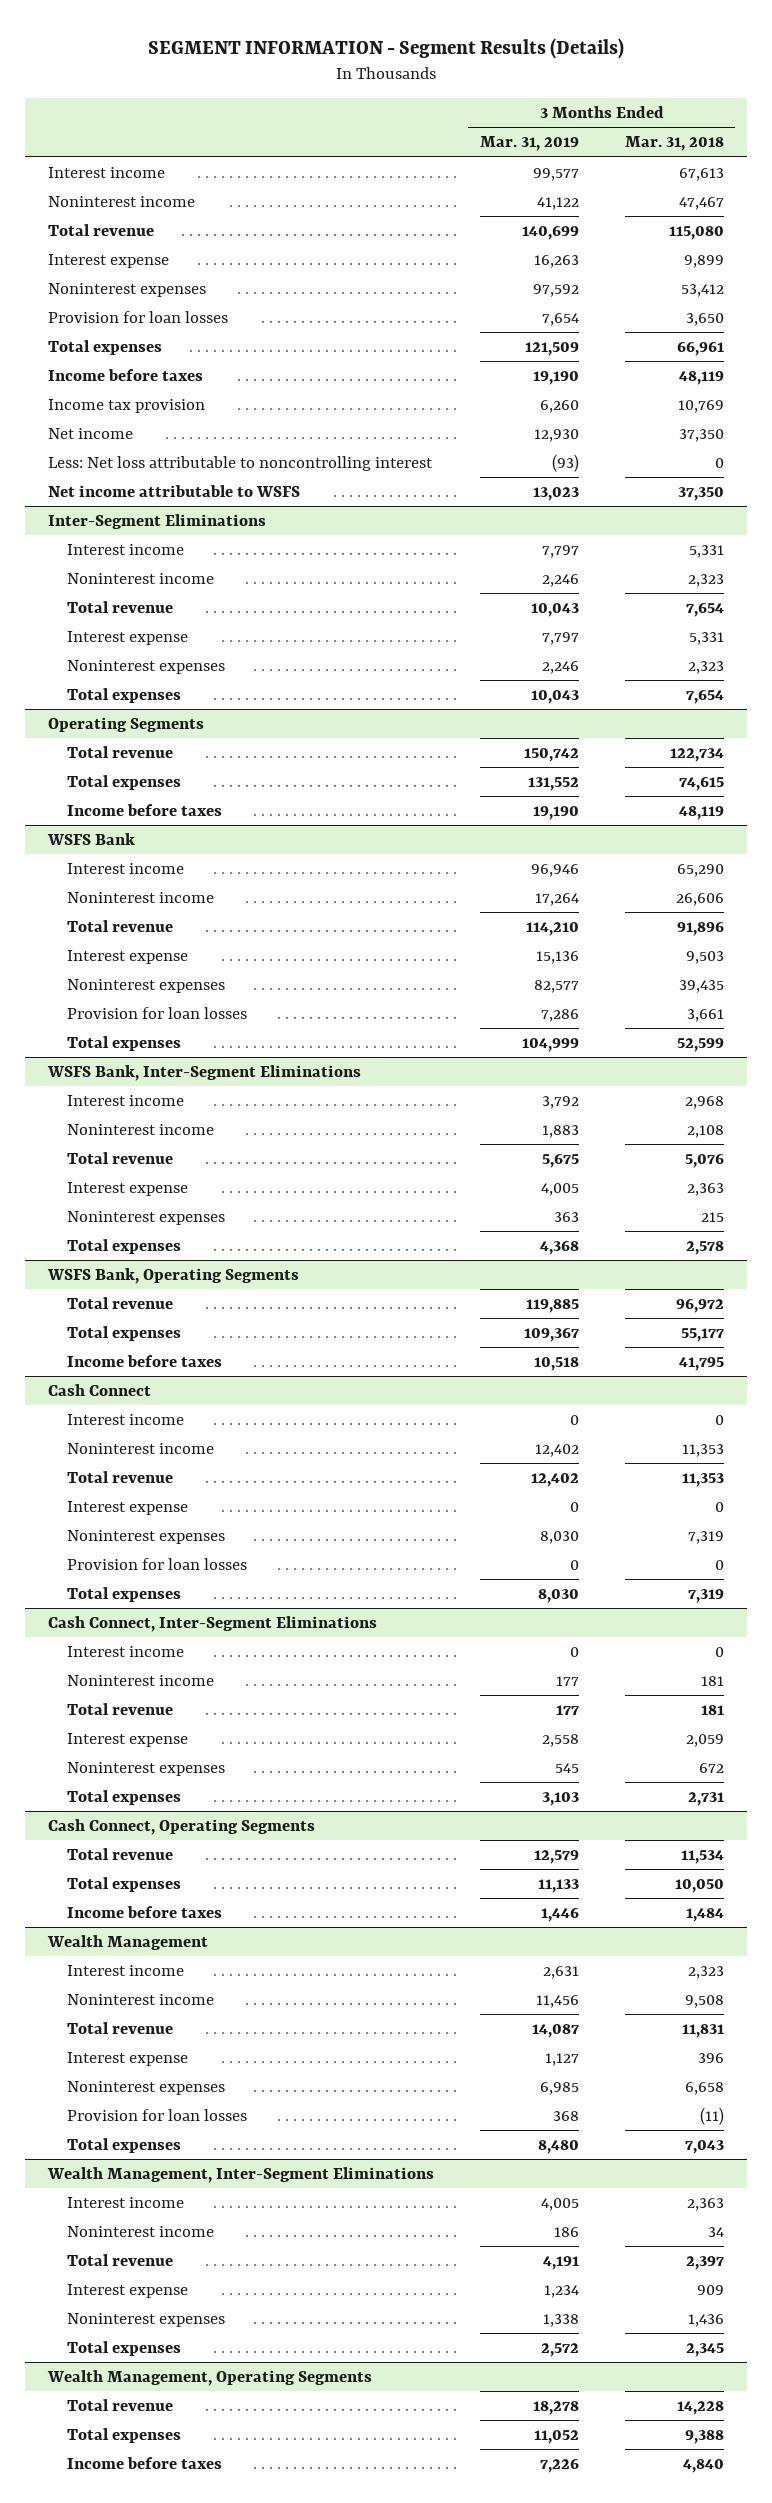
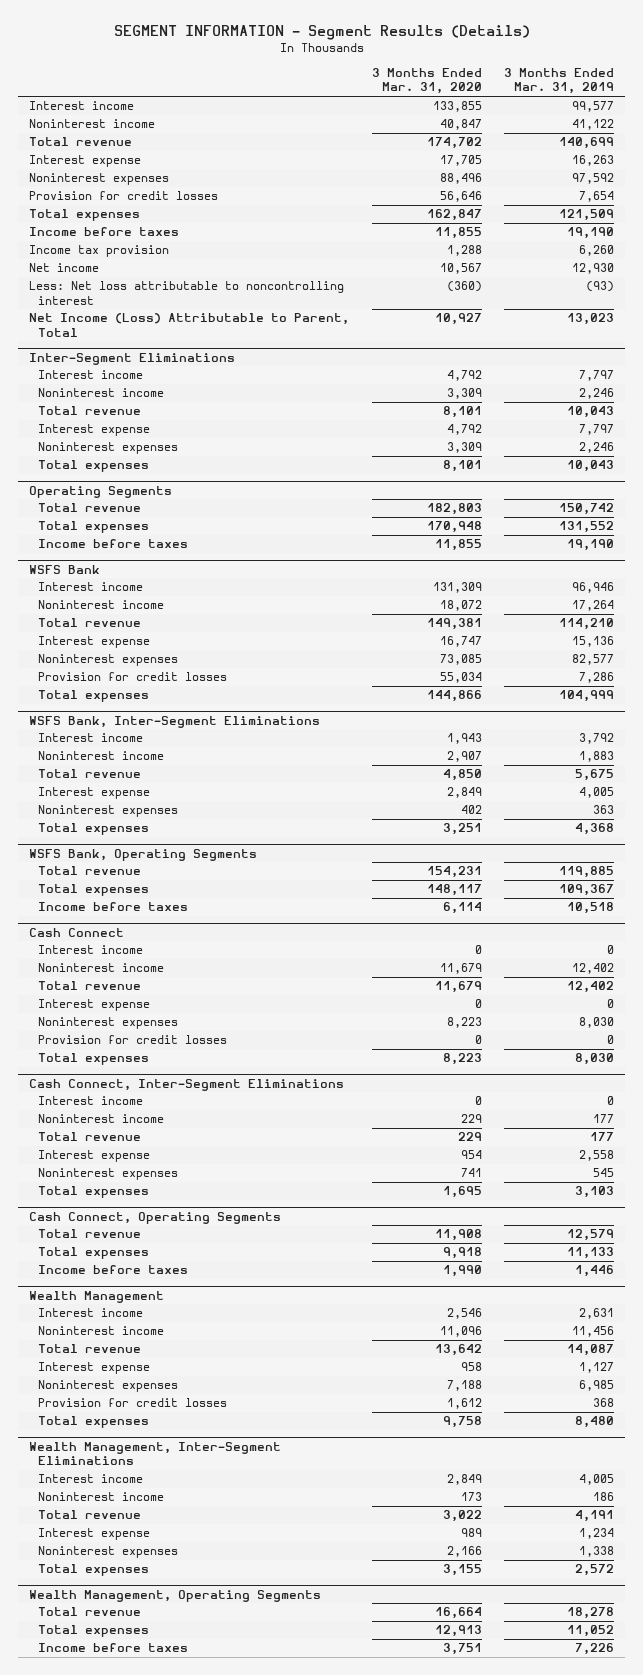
[624,136,724,152] Mar. 31, 2018 -> none
none -> [371,68,482,95] 3 Months Ended Mar. 31, 2020
[47,311,228,324] Provision for loan losses -> [29,191,219,201] Provision for credit losses
[47,485,300,498] Net income attributable to WSFS -> [29,313,350,337] Net Income (Loss) Attributable to Parent, Total
[66,1007,247,1020] Provision for loan losses -> [38,672,228,682] Provision for credit losses
[66,1558,247,1571] Provision for loan losses -> [38,1035,228,1045] Provision for credit losses
[66,2109,247,2122] Provision for loan losses -> [38,1398,228,1408] Provision for credit losses

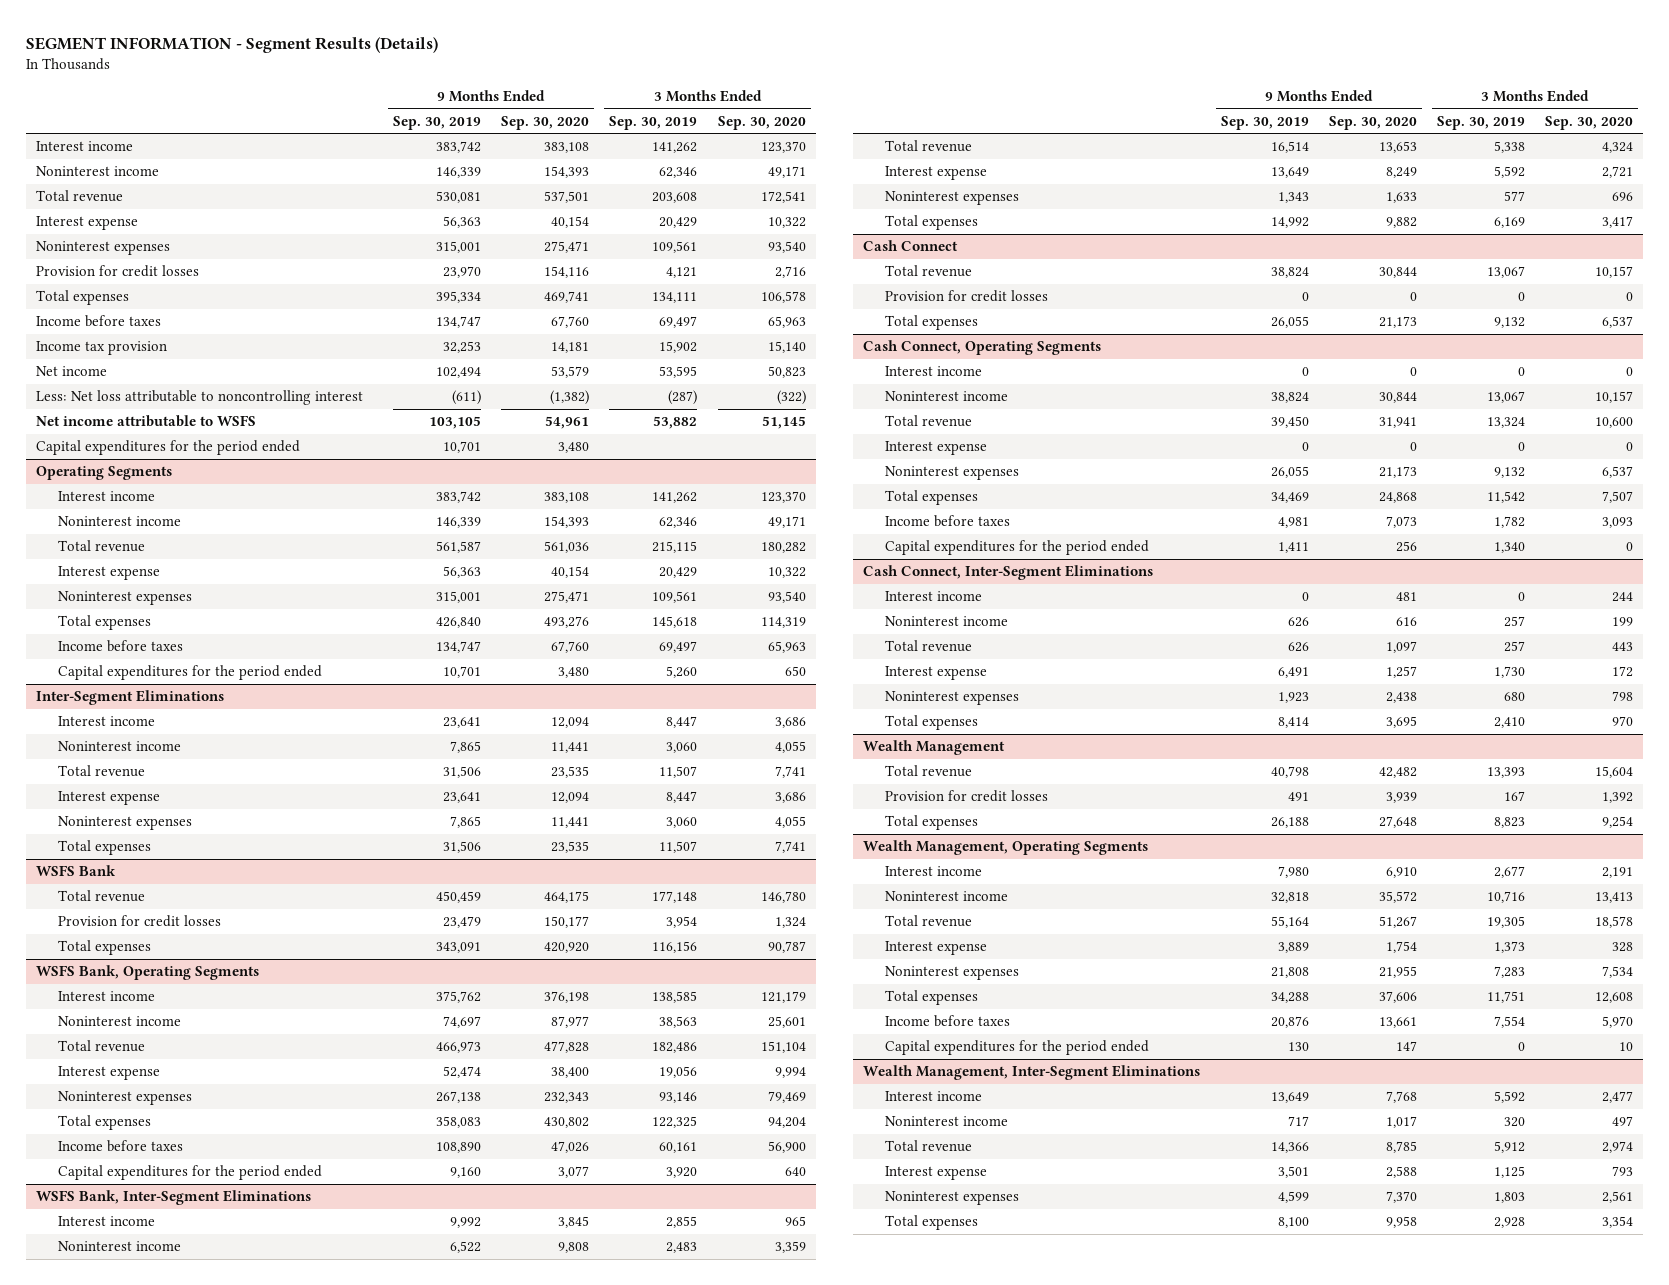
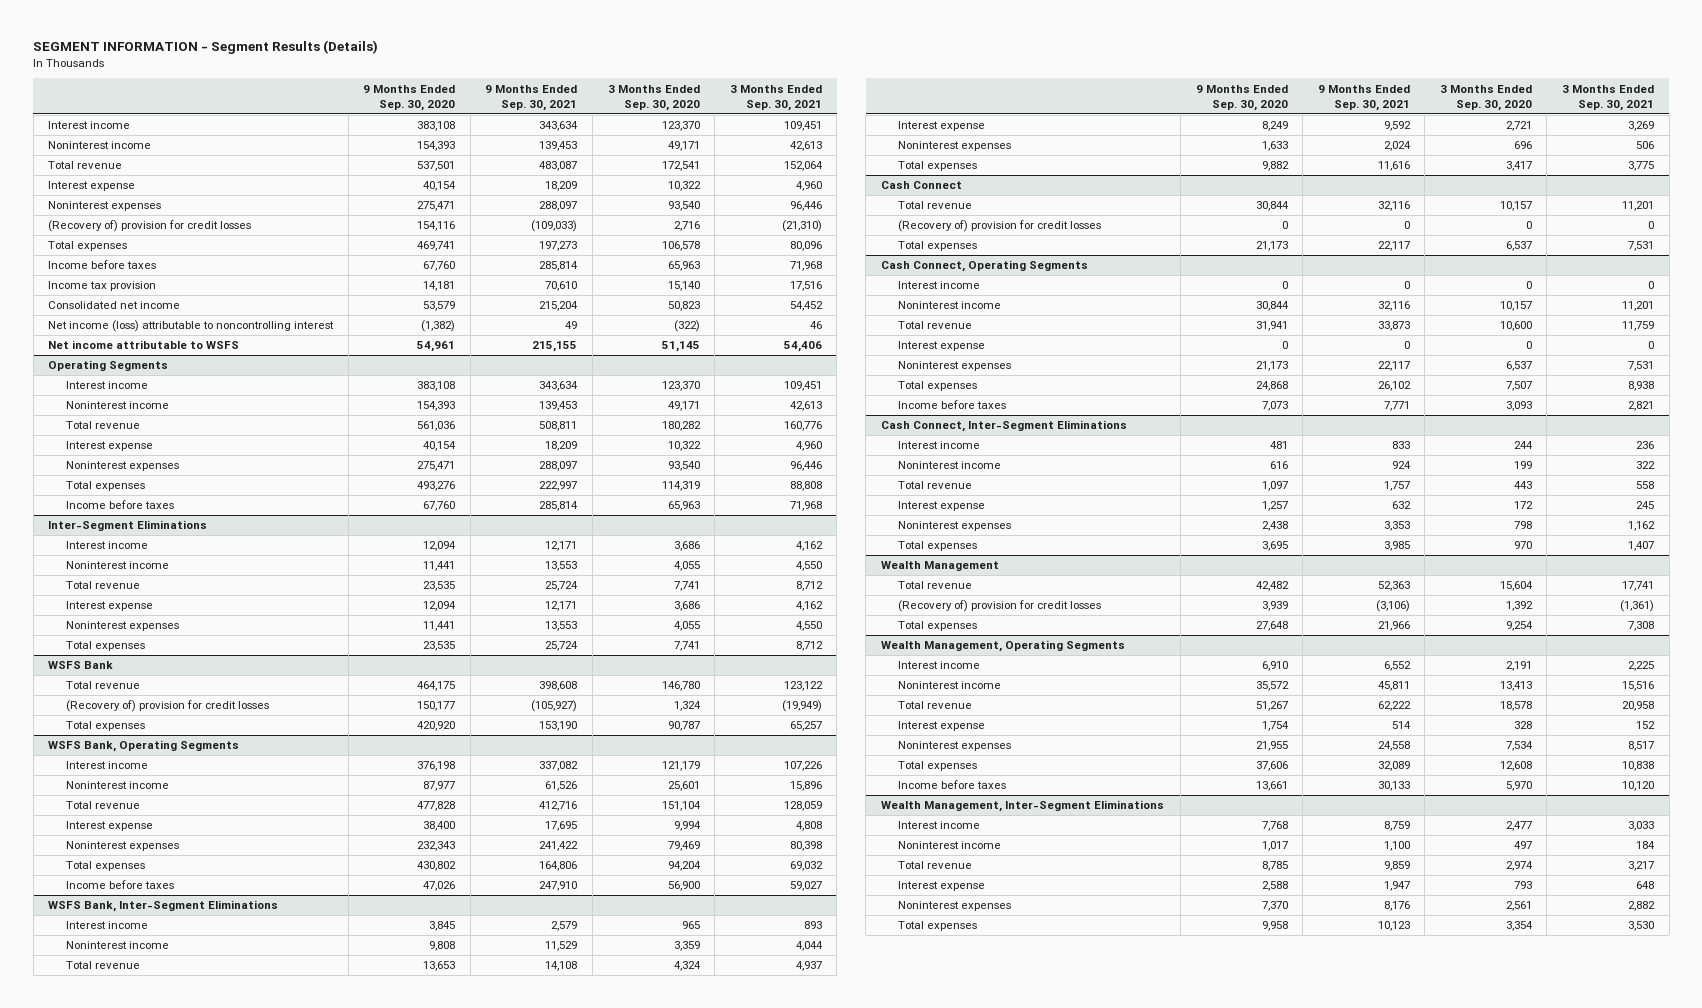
[393,115,482,130] Sep. 30, 2019 -> none
[609,115,698,130] Sep. 30, 2019 -> none
none -> [485,84,578,111] 9 Months Ended Sep. 30, 2021
none -> [729,84,822,111] 3 Months Ended Sep. 30, 2021
[35,265,199,278] Provision for credit losses -> [48,220,252,233] (Recovery of) provision for credit losses
[35,366,107,377] Net income -> [48,301,181,310] Consolidated net income
[35,390,363,406] Less: Net loss attributable to noncontrolling interest -> [48,320,335,333] Net income (loss) attributable to noncontrolling interest
[35,440,300,456] Capital expenditures for the period ended -> none
[57,665,322,681] Capital expenditures for the period ended -> none
[57,915,221,928] Provision for credit losses -> [65,700,269,713] (Recovery of) provision for credit losses
[57,1165,322,1181] Capital expenditures for the period ended -> none
[885,290,1049,303] Provision for credit losses -> [897,220,1101,233] (Recovery of) provision for credit losses
[885,540,1150,556] Capital expenditures for the period ended -> none
[885,790,1049,803] Provision for credit losses -> [897,600,1101,613] (Recovery of) provision for credit losses
[885,1040,1150,1056] Capital expenditures for the period ended -> none

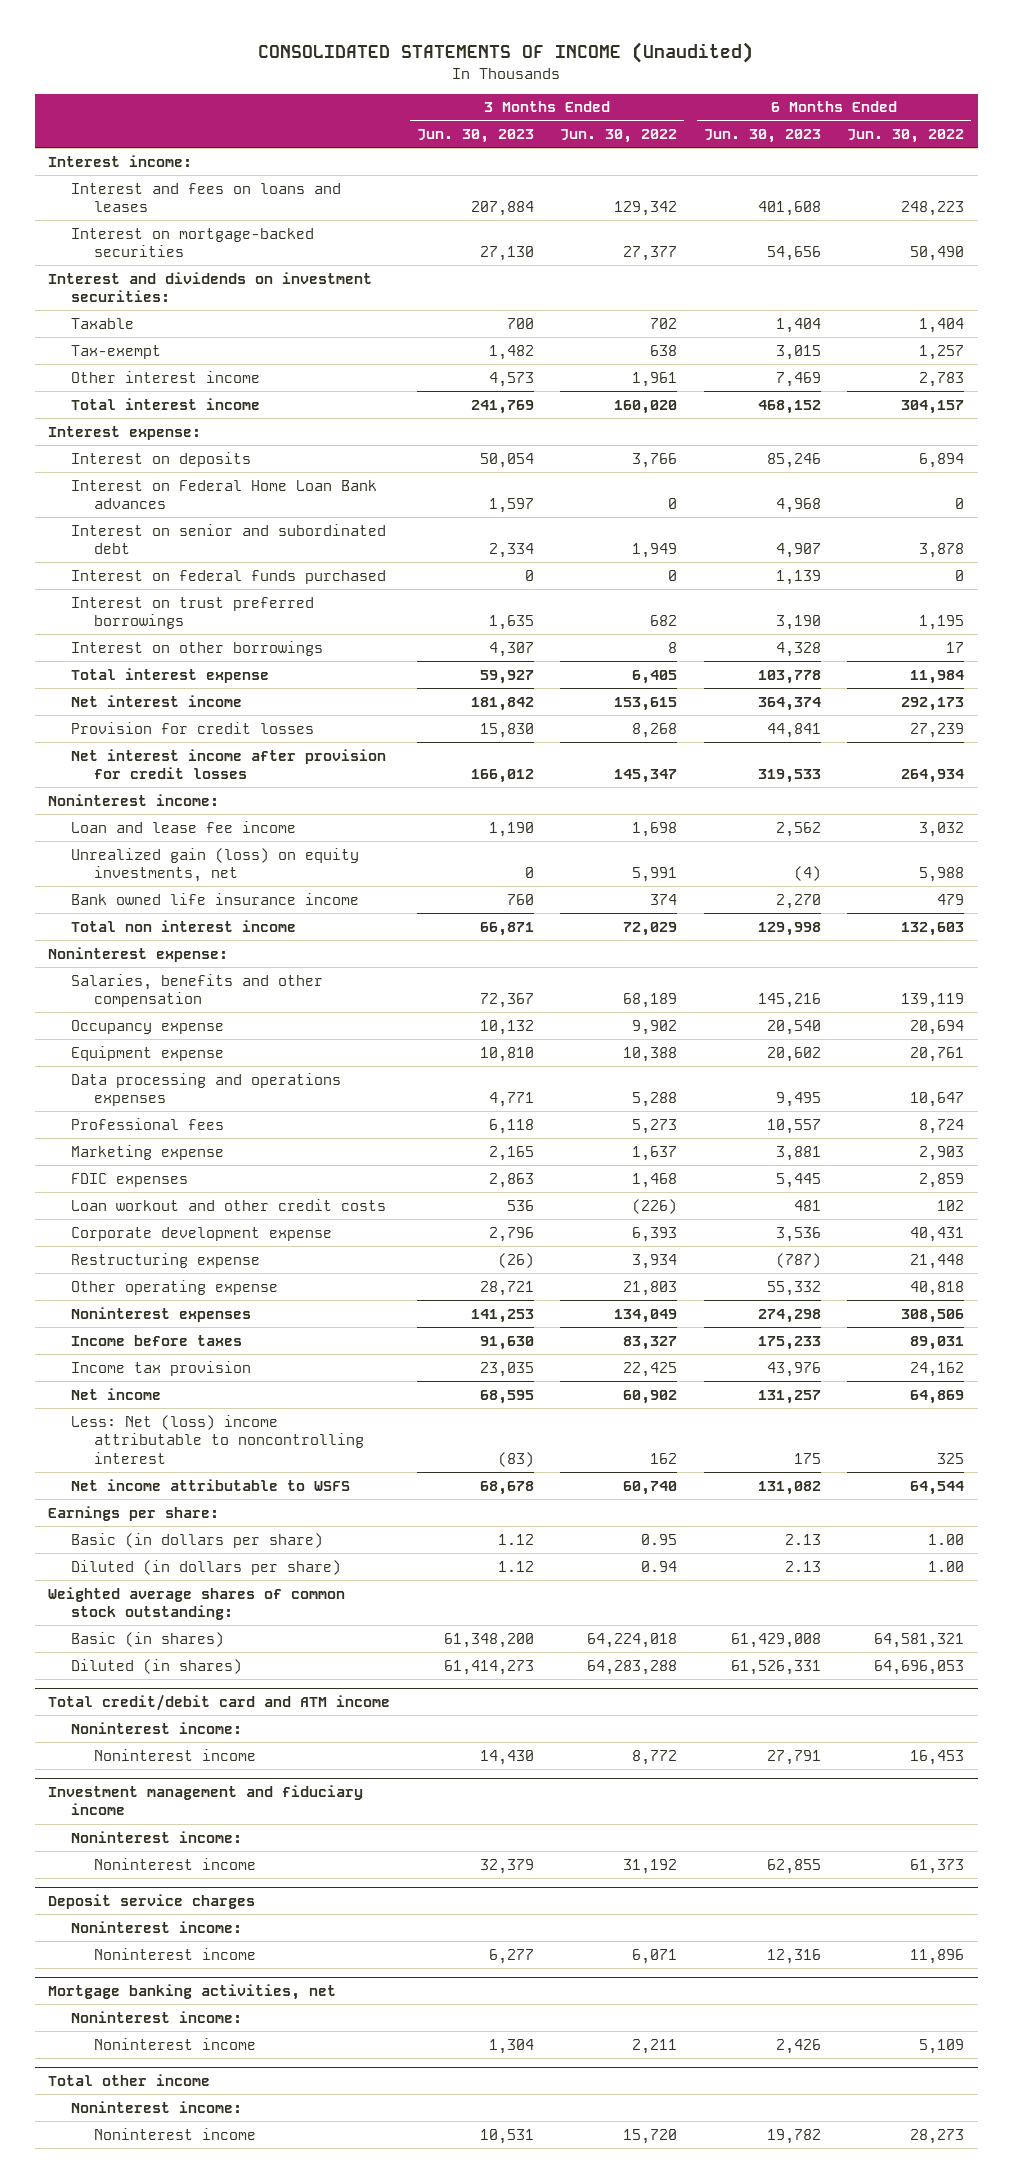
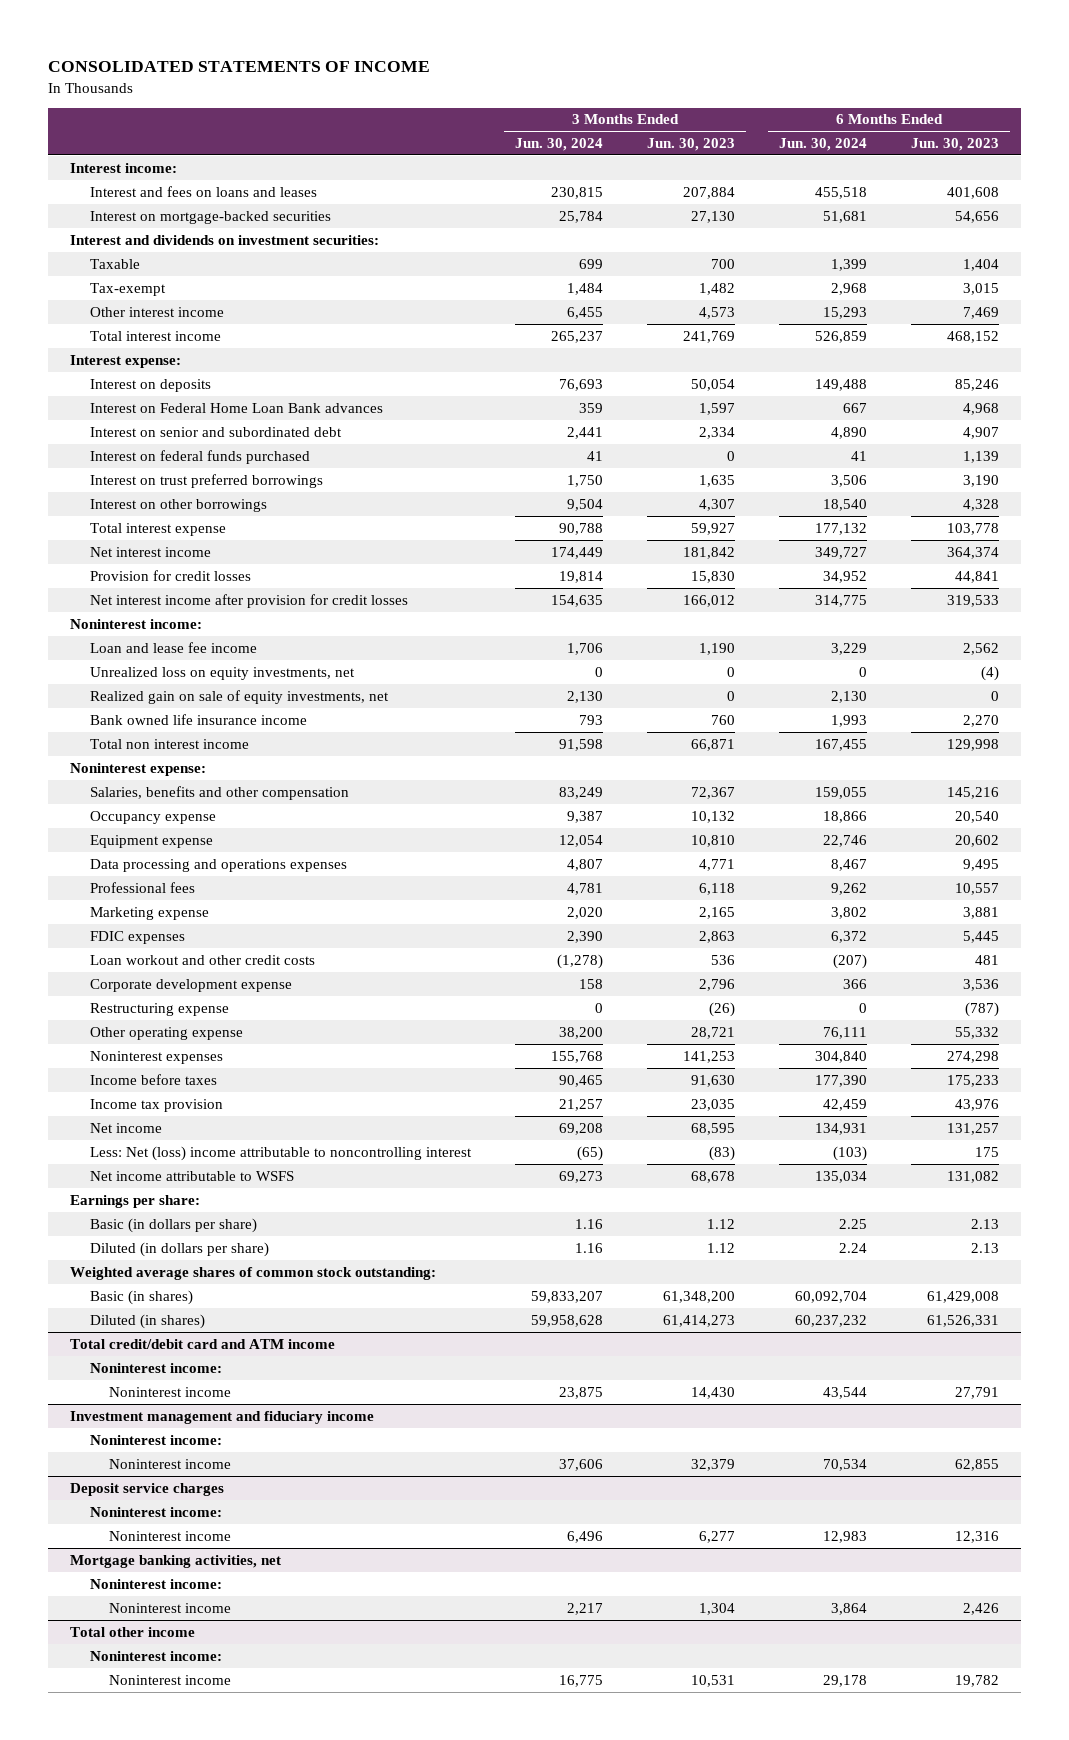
[258,42,754,64] CONSOLIDATED STATEMENTS OF INCOME (Unaudited) -> [48,61,431,73] CONSOLIDATED STATEMENTS OF INCOME
[560,129,678,144] Jun. 30, 2022 -> none
[847,129,965,144] Jun. 30, 2022 -> none
none -> [514,138,603,152] Jun. 30, 2024
none -> [778,138,867,152] Jun. 30, 2024
[71,847,360,883] Unrealized gain (loss) on equity investments, net -> [89,666,355,680] Unrealized loss on equity investments, net
none -> [89,689,389,704] Realized gain on sale of equity investments, net

